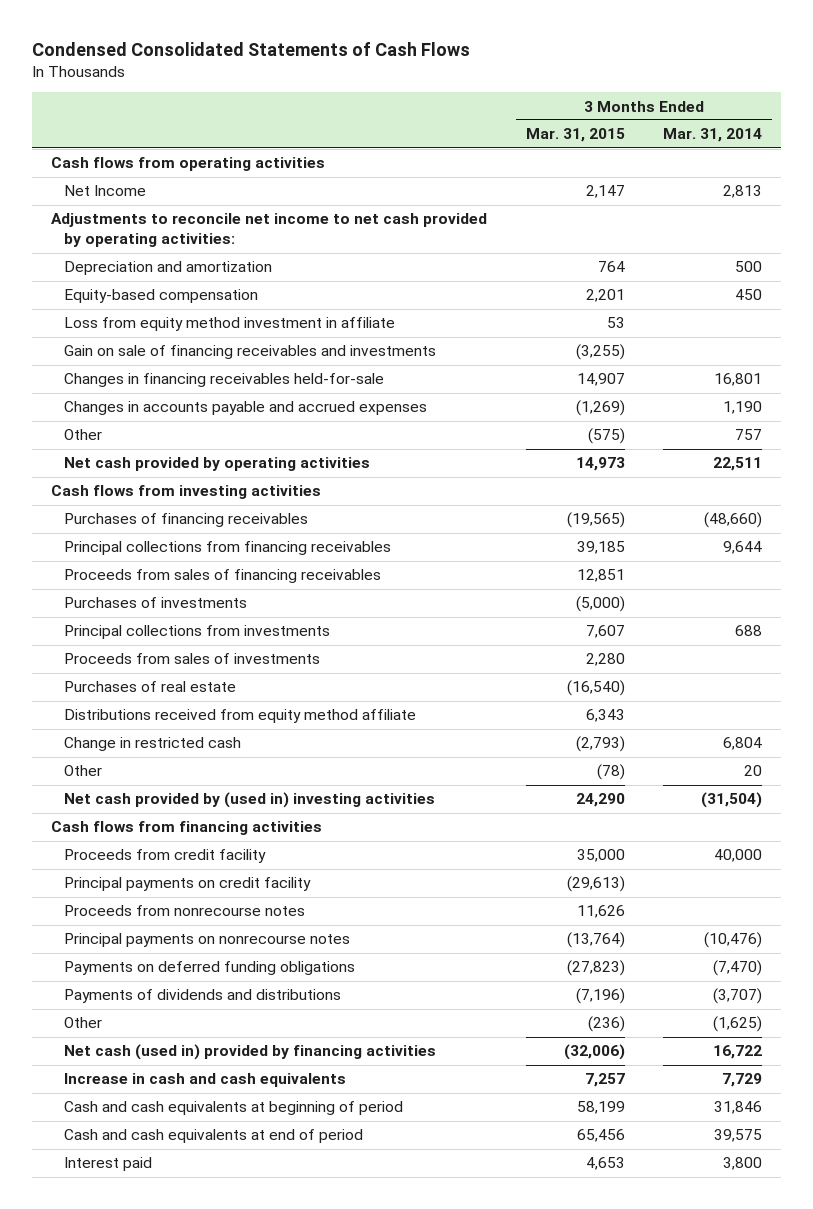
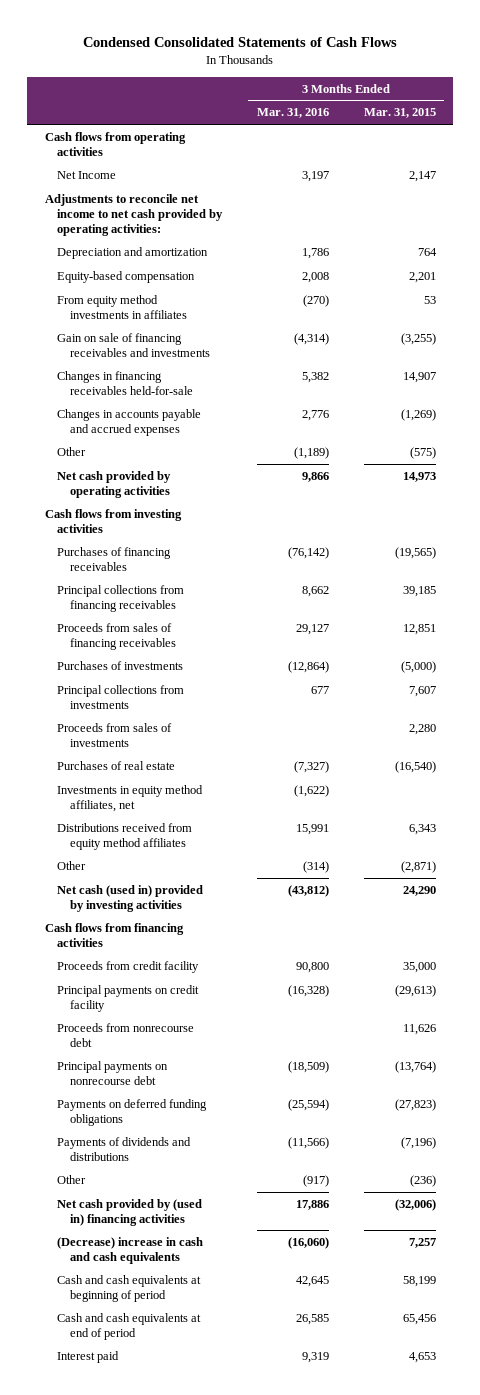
[663,128,763,143] Mar. 31, 2014 -> none
none -> [257,108,330,119] Mar. 31, 2016
[64,317,396,332] Loss from equity method investment in affiliate -> [57,294,188,319] From equity method investments in affiliates
[64,737,242,752] Change in restricted cash -> none
none -> [57,784,204,812] Investments in equity method affiliates, net
[64,709,417,724] Distributions received from equity method affiliate -> [57,822,193,850] Distributions received from equity method affiliates
[596,764,625,781] (78) -> [400,860,436,873] (2,871)
[64,792,436,809] Net cash provided by (used in) investing activities -> [57,884,204,912] Net cash (used in) provided by investing activities
[64,905,306,917] Proceeds from nonrecourse notes -> [57,1022,195,1047] Proceeds from nonrecourse debt
[64,933,351,948] Principal payments on nonrecourse notes -> [57,1060,169,1085] Principal payments on nonrecourse debt
[64,1044,437,1061] Net cash (used in) provided by financing activities -> [57,1198,203,1226] Net cash provided by (used in) financing activities
[64,1073,347,1088] Increase in cash and cash equivalents -> [57,1236,204,1264] (Decrease) increase in cash and cash equivalents

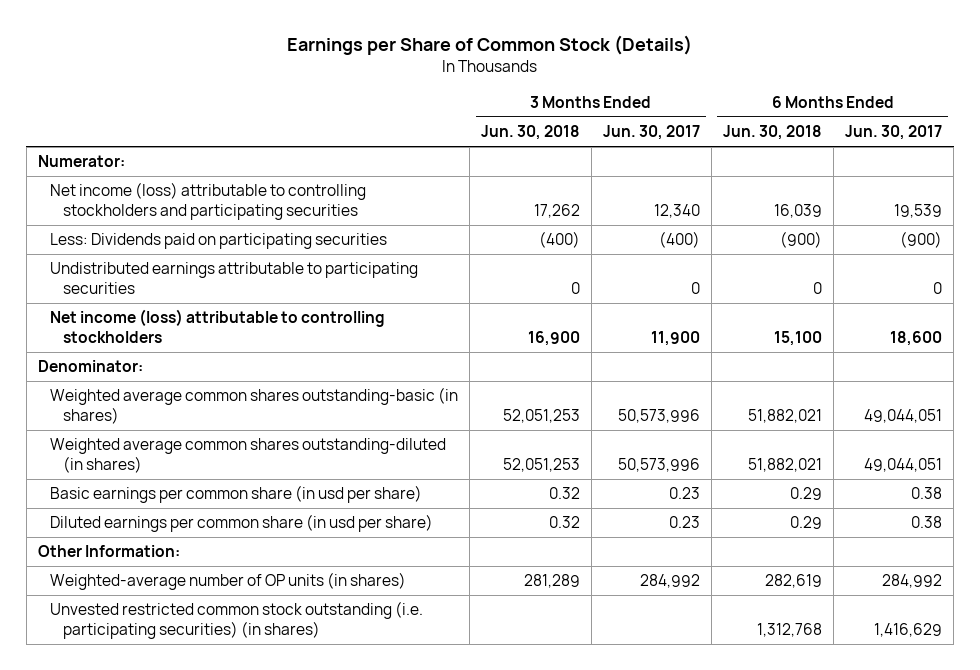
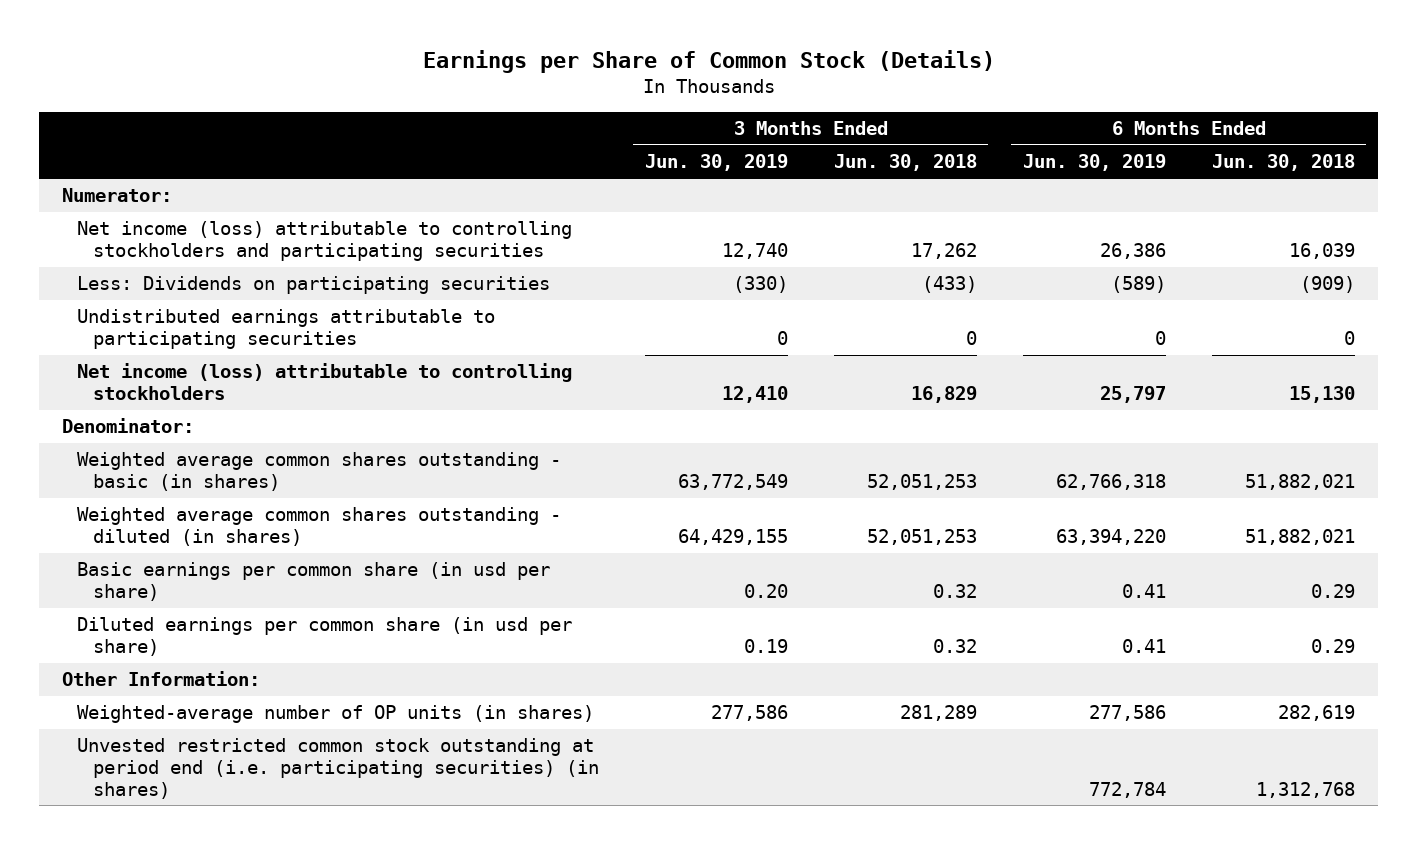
[603,125,701,141] Jun. 30, 2017 -> none
[845,125,943,141] Jun. 30, 2017 -> none
none -> [644,154,788,172] Jun. 30, 2019
none -> [1022,154,1166,172] Jun. 30, 2019
[50,233,388,250] Less: Dividends paid on participating securities -> [77,276,551,295] Less: Dividends on participating securities
[539,231,581,249] (400) -> [921,276,977,294] (433)
[780,231,823,249] (900) -> [1299,276,1355,294] (909)
[528,330,581,346] 16,900 -> [910,385,977,403] 16,829
[774,330,823,346] 15,100 -> [1288,385,1355,403] 15,130
[50,387,459,424] Weighted average common shares outstanding-basic (in shares) -> [77,452,562,491] Weighted average common shares outstanding - basic (in shares)
[50,438,447,473] Weighted average common shares outstanding-diluted (in shares) -> [77,507,562,546] Weighted average common shares outstanding - diluted (in shares)
[50,601,424,639] Unvested restricted common stock outstanding (i.e. participating securities) (in shares) -> [77,738,599,799] Unvested restricted common stock outstanding at period end (i.e. participating securities) (in shares)

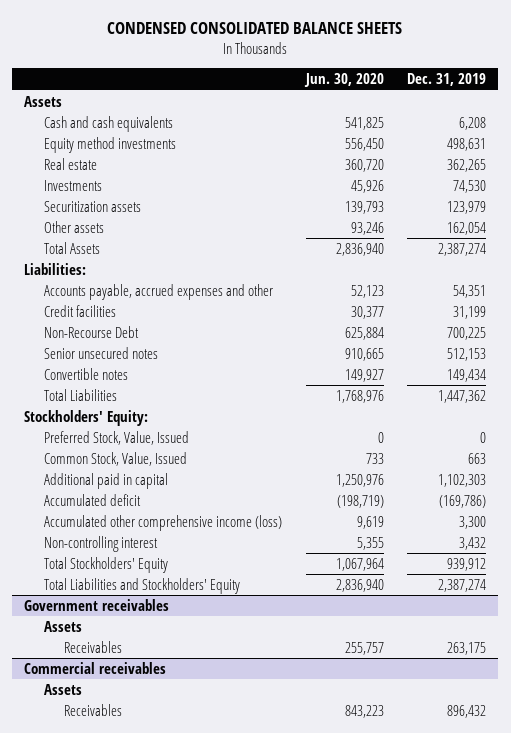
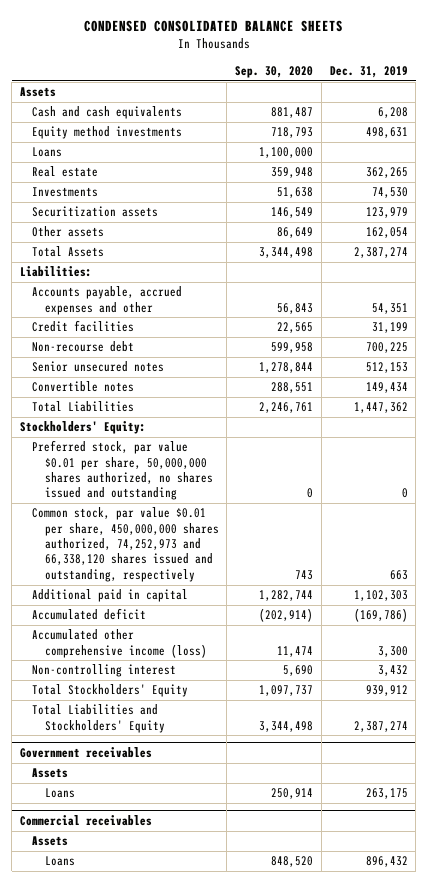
[303,72,384,87] Jun. 30, 2020 -> none
none -> [235,65,314,78] Sep. 30, 2020
none -> [32,147,63,158] Loans
[44,325,140,338] Non-Recourse Debt -> [32,341,135,353] Non-recourse debt
[44,430,190,445] Preferred Stock, Value, Issued -> [32,440,213,501] Preferred stock, par value $0.01 per share, 50,000,000 shares authorized, no shares issued and outstanding
[44,451,188,466] Common Stock, Value, Issued -> [32,507,219,582] Common stock, par value $0.01 per share, 450,000,000 shares authorized, 74,252,973 and 66,338,120 shares issued and outstanding, respectively
[64,640,123,653] Receivables -> [44,788,75,799] Loans
[64,703,123,716] Receivables -> [44,856,75,867] Loans

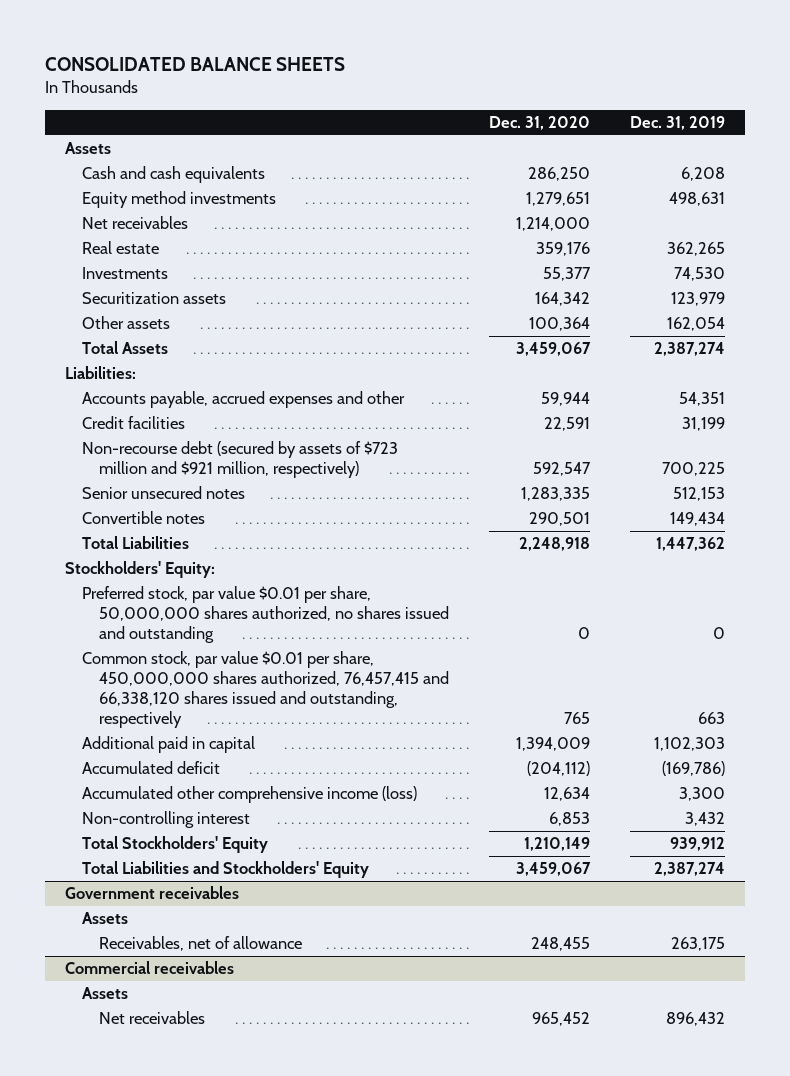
[83,20,343,33] CONDENSED CONSOLIDATED BALANCE SHEETS -> [45,56,346,71] CONSOLIDATED BALANCE SHEETS
[235,65,314,78] Sep. 30, 2020 -> none
none -> [489,116,591,131] Dec. 31, 2020
[32,147,63,158] Loans -> [82,216,189,230] Net receivables
[32,341,135,353] Non-recourse debt -> [82,441,399,479] Non-recourse debt (secured by assets of $723 million and $921 million, respectively)
[32,507,219,582] Common stock, par value $0.01 per share, 450,000,000 shares authorized, 74,252,973 and 66,338,120 shares issued and outstanding, respectively -> [82,651,450,729] Common stock, par value $0.01 per share, 450,000,000 shares authorized, 76,457,415 and 66,338,120 shares issued and outstanding, respectively
[44,788,75,799] Loans -> [99,936,303,952] Receivables, net of allowance
[44,856,75,867] Loans -> [99,1011,206,1025] Net receivables

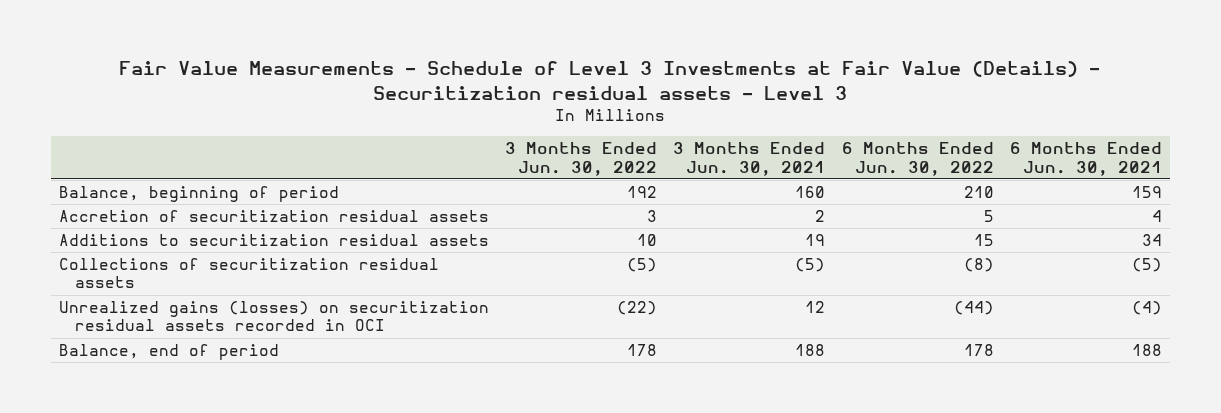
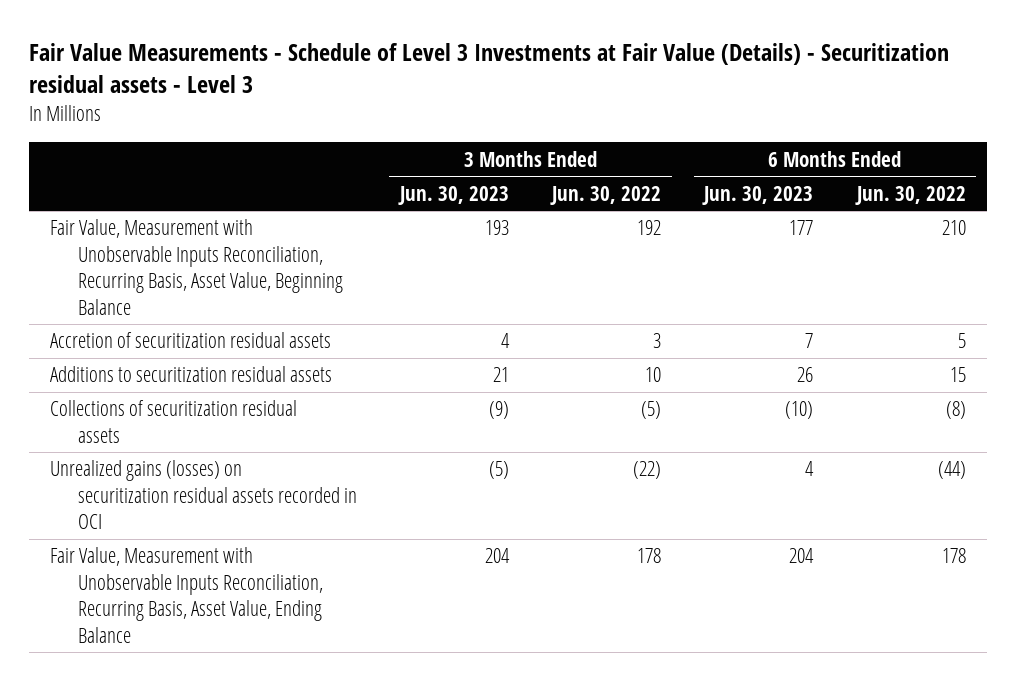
[673,142,826,176] 3 Months Ended Jun. 30, 2021 -> none
[1009,142,1162,176] 6 Months Ended Jun. 30, 2021 -> none
none -> [398,185,510,205] Jun. 30, 2023
none -> [702,185,814,205] Jun. 30, 2023
[59,185,340,202] Balance, beginning of period -> [50,219,344,315] Fair Value, Measurement with Unobservable Inputs Reconciliation, Recurring Basis, Asset Value, Beginning Balance
[59,343,280,360] Balance, end of period -> [50,547,324,643] Fair Value, Measurement with Unobservable Inputs Reconciliation, Recurring Basis, Asset Value, Ending Balance

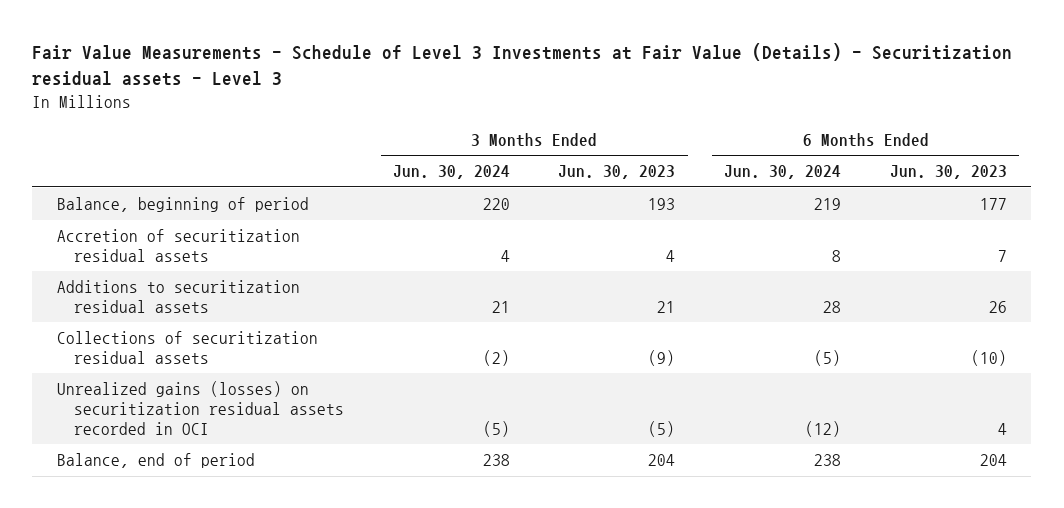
[550,185,662,205] Jun. 30, 2022 -> none
[854,185,966,205] Jun. 30, 2022 -> none
none -> [392,165,510,180] Jun. 30, 2024
none -> [724,165,842,180] Jun. 30, 2024
[50,219,344,315] Fair Value, Measurement with Unobservable Inputs Reconciliation, Recurring Basis, Asset Value, Beginning Balance -> [56,197,309,213] Balance, beginning of period
[50,547,324,643] Fair Value, Measurement with Unobservable Inputs Reconciliation, Recurring Basis, Asset Value, Ending Balance -> [56,453,255,469] Balance, end of period

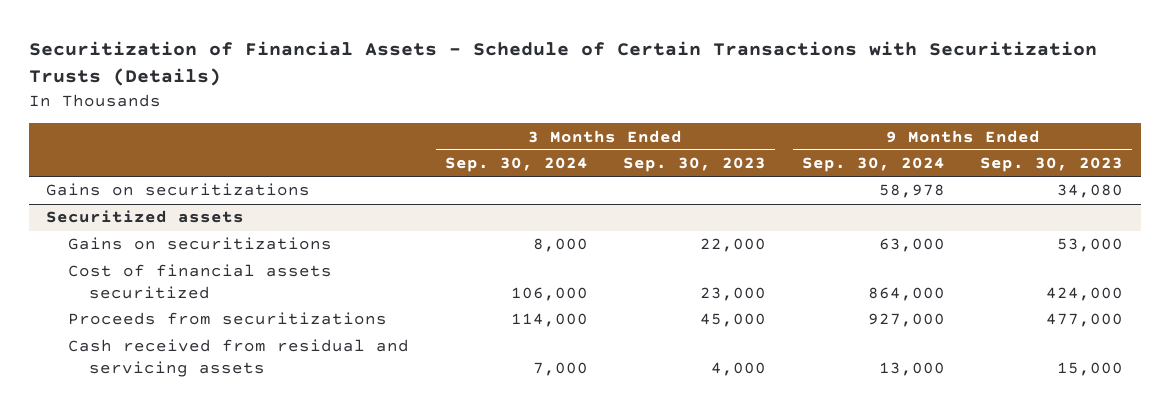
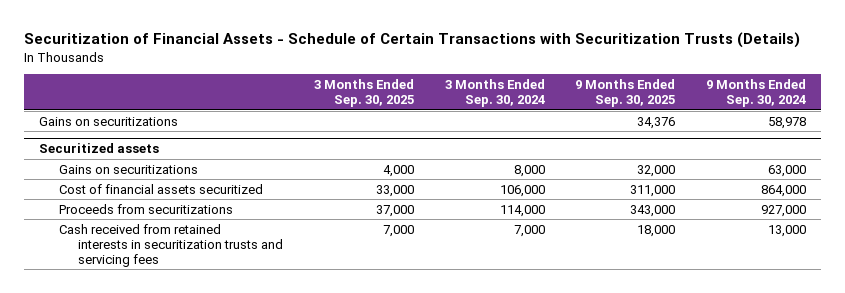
[623,157,767,173] Sep. 30, 2023 -> none
[980,157,1124,173] Sep. 30, 2023 -> none
none -> [313,79,414,108] 3 Months Ended Sep. 30, 2025
none -> [575,79,676,108] 9 Months Ended Sep. 30, 2025
[67,339,409,377] Cash received from residual and servicing assets -> [58,223,284,267] Cash received from retained interests in securitization trusts and servicing fees

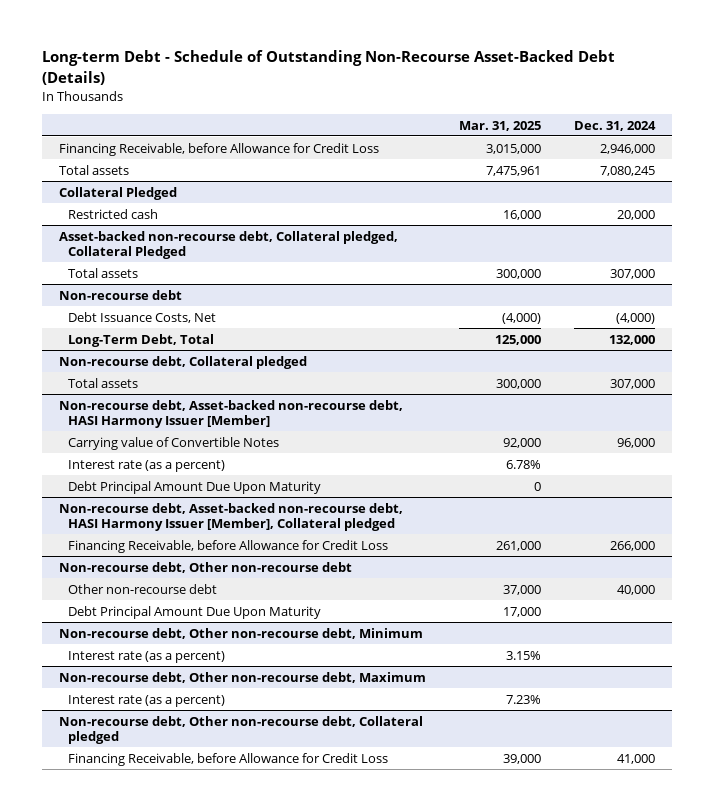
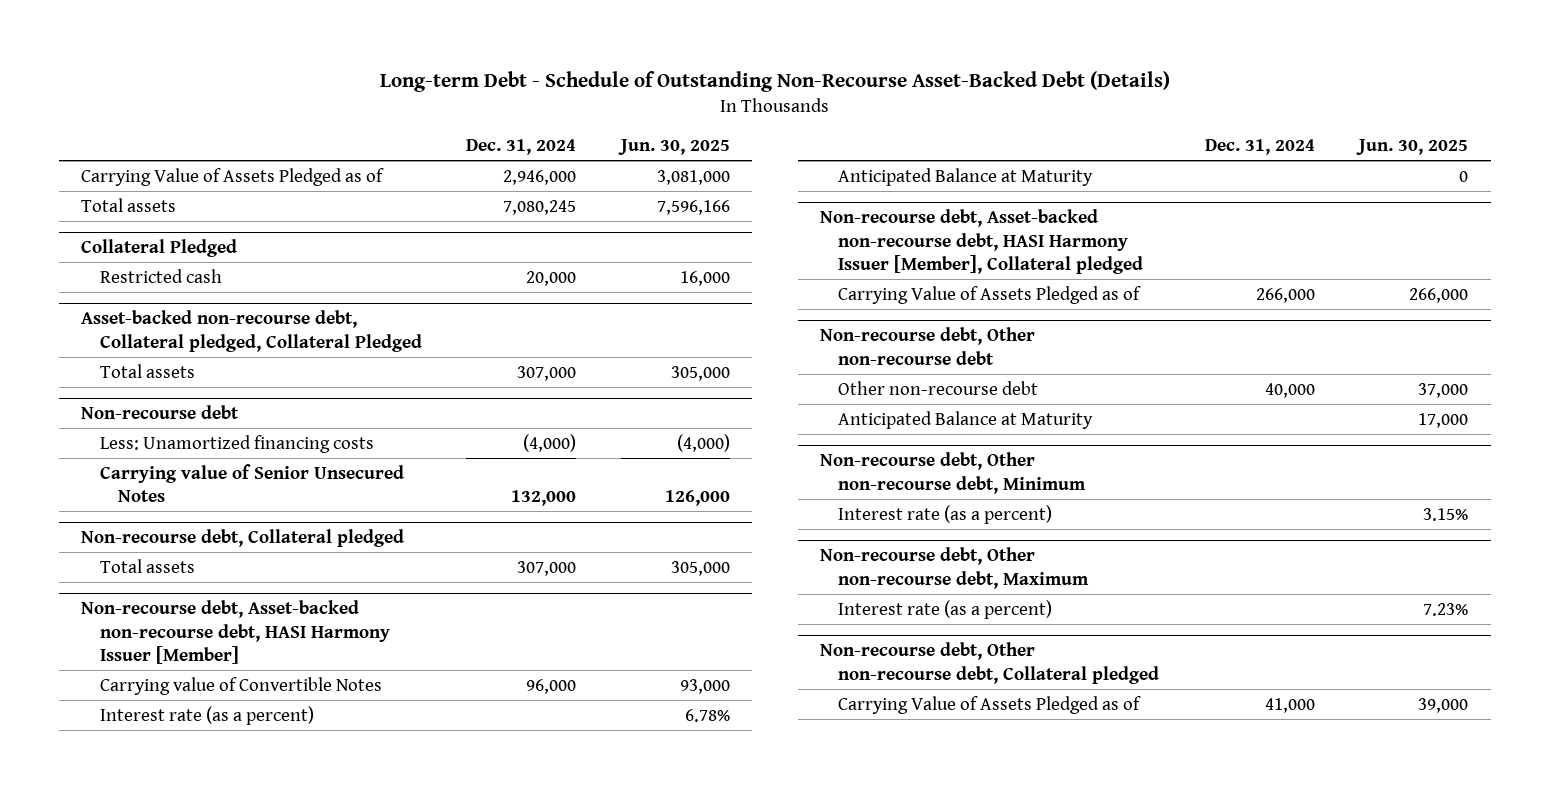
[458,120,541,131] Mar. 31, 2025 -> none
none -> [617,138,730,155] Jun. 30, 2025
[58,142,379,156] Financing Receivable, before Allowance for Credit Loss -> [81,167,385,186] Carrying Value of Assets Pledged as of
[68,311,217,323] Debt Issuance Costs, Net -> [99,434,374,453] Less: Unamortized financing costs
[68,333,215,347] Long-Term Debt, Total -> [99,463,404,502] Carrying value of Senior Unsecured Notes
[68,480,322,494] Debt Principal Amount Due Upon Maturity -> [838,167,1094,186] Anticipated Balance at Maturity
[68,539,389,553] Financing Receivable, before Allowance for Credit Loss -> [838,285,1142,304] Carrying Value of Assets Pledged as of
[68,605,322,619] Debt Principal Amount Due Upon Maturity -> [838,410,1094,429] Anticipated Balance at Maturity
[68,752,389,766] Financing Receivable, before Allowance for Credit Loss -> [838,695,1142,714] Carrying Value of Assets Pledged as of

